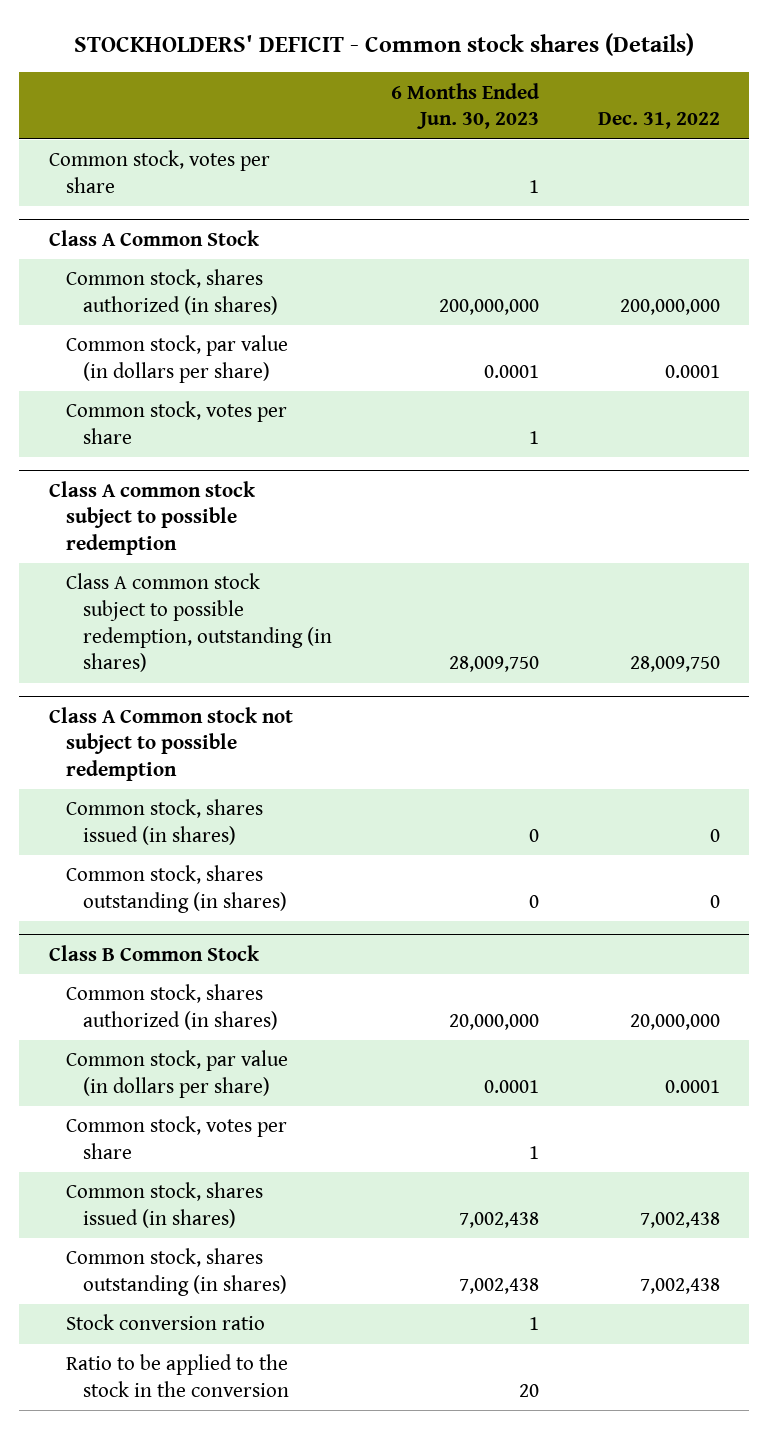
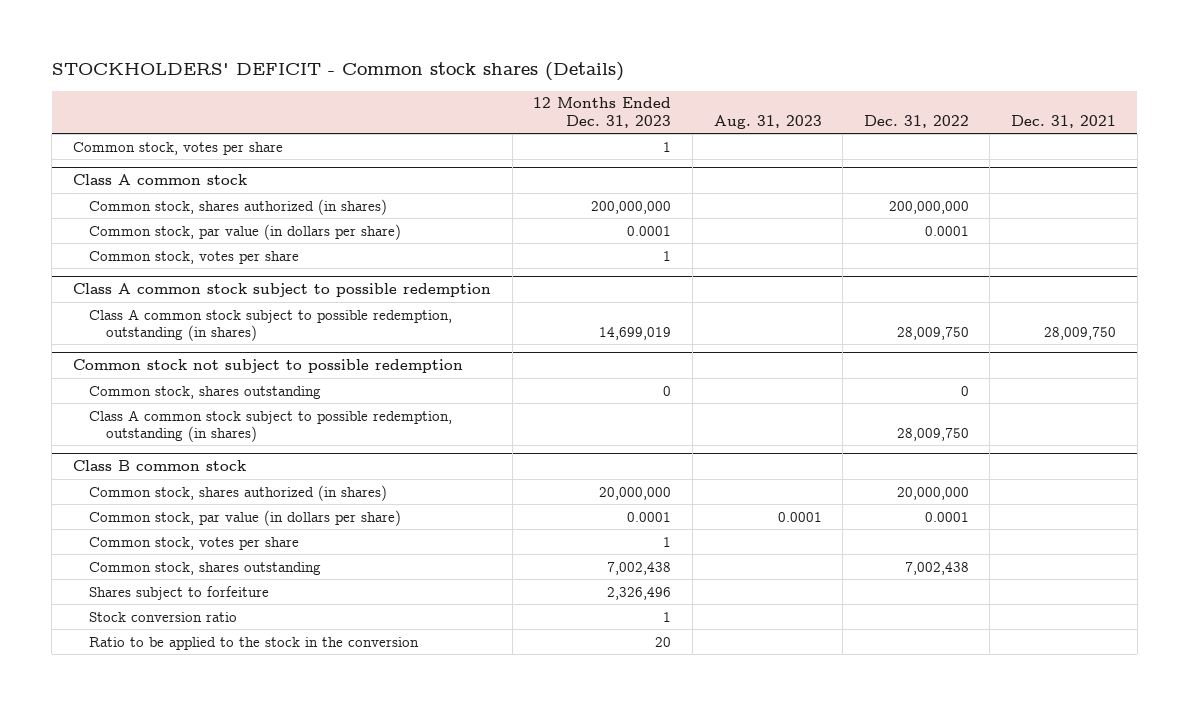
[390,82,539,130] 6 Months Ended Jun. 30, 2023 -> none
none -> [533,97,672,128] 12 Months Ended Dec. 31, 2023
none -> [713,114,822,129] Aug. 31, 2023
none -> [1011,114,1117,128] Dec. 31, 2021
[48,229,260,246] Class A Common Stock -> [72,174,247,186] Class A common stock
[65,799,263,845] Common stock, shares issued (in shares) -> none
[48,706,293,781] Class A Common stock not subject to possible redemption -> [72,359,463,374] Common stock not subject to possible redemption
[65,865,288,913] Common stock, shares outstanding (in shares) -> [89,385,322,399] Common stock, shares outstanding
none -> [89,409,453,443] Class A common stock subject to possible redemption, outstanding (in shares)
[48,944,260,961] Class B Common Stock -> [72,460,246,472] Class B common stock
[65,1182,263,1228] Common stock, shares issued (in shares) -> none
[65,1248,288,1296] Common stock, shares outstanding (in shares) -> [89,561,322,575] Common stock, shares outstanding
none -> [89,585,270,600] Shares subject to forfeiture

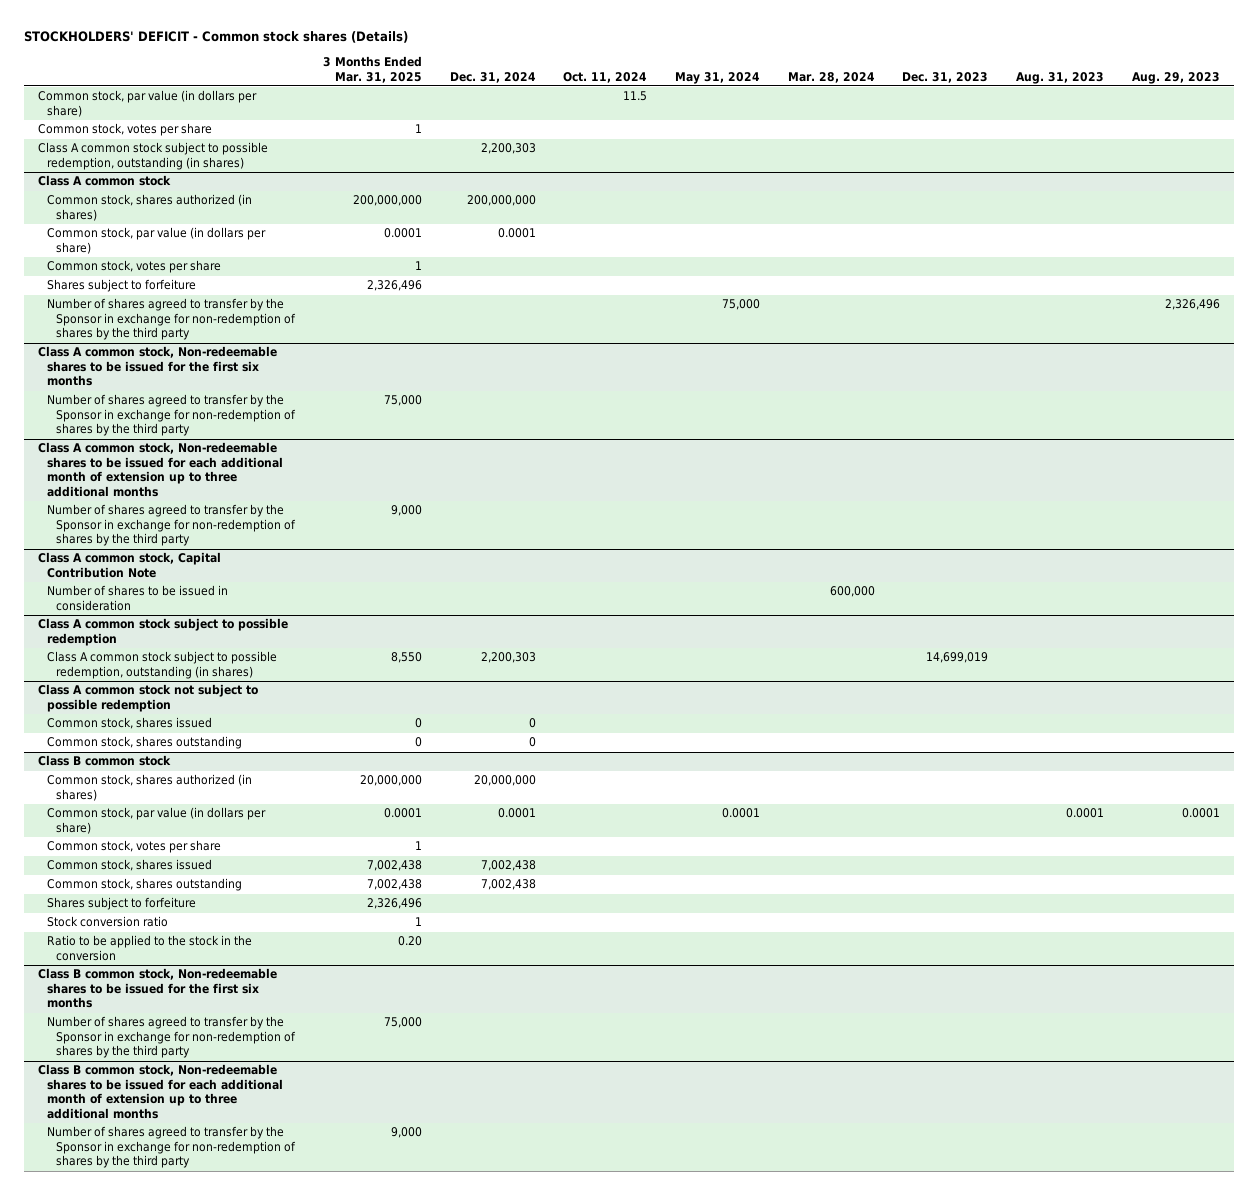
[533,97,672,128] 12 Months Ended Dec. 31, 2023 -> none
[863,114,969,128] Dec. 31, 2022 -> none
[1011,114,1117,128] Dec. 31, 2021 -> none
none -> [322,56,422,83] 3 Months Ended Mar. 31, 2025
none -> [449,71,536,83] Dec. 31, 2024
none -> [563,71,648,83] Oct. 11, 2024
none -> [674,71,760,84] May 31, 2024
none -> [787,71,875,83] Mar. 28, 2024
none -> [902,71,989,83] Dec. 31, 2023
none -> [1131,71,1220,84] Aug. 29, 2023
none -> [37,90,257,117] Common stock, par value (in dollars per share)
none -> [37,142,268,170] Class A common stock subject to possible redemption, outstanding (in shares)
none -> [47,279,197,293] Shares subject to forfeiture
none -> [47,298,297,341] Number of shares agreed to transfer by the Sponsor in exchange for non-redemption of shares by the third party
none -> [37,346,277,387] Class A common stock, Non-redeemable shares to be issued for the first six months
none -> [47,394,297,437] Number of shares agreed to transfer by the Sponsor in exchange for non-redemption of shares by the third party
none -> [37,442,284,497] Class A common stock, Non-redeemable shares to be issued for each additional month of extension up to three additional months
none -> [47,504,297,547] Number of shares agreed to transfer by the Sponsor in exchange for non-redemption of shares by the third party
none -> [37,552,221,578] Class A common stock, Capital Contribution Note
none -> [47,585,229,611] Number of shares to be issued in consideration
[72,359,463,374] Common stock not subject to possible redemption -> [37,684,258,712] Class A common stock not subject to possible redemption
none -> [47,717,213,730] Common stock, shares issued
[89,409,453,443] Class A common stock subject to possible redemption, outstanding (in shares) -> none
none -> [47,859,213,872] Common stock, shares issued
none -> [37,968,277,1009] Class B common stock, Non-redeemable shares to be issued for the first six months
none -> [47,1016,297,1059] Number of shares agreed to transfer by the Sponsor in exchange for non-redemption of shares by the third party
none -> [37,1064,284,1119] Class B common stock, Non-redeemable shares to be issued for each additional month of extension up to three additional months
none -> [47,1126,297,1169] Number of shares agreed to transfer by the Sponsor in exchange for non-redemption of shares by the third party

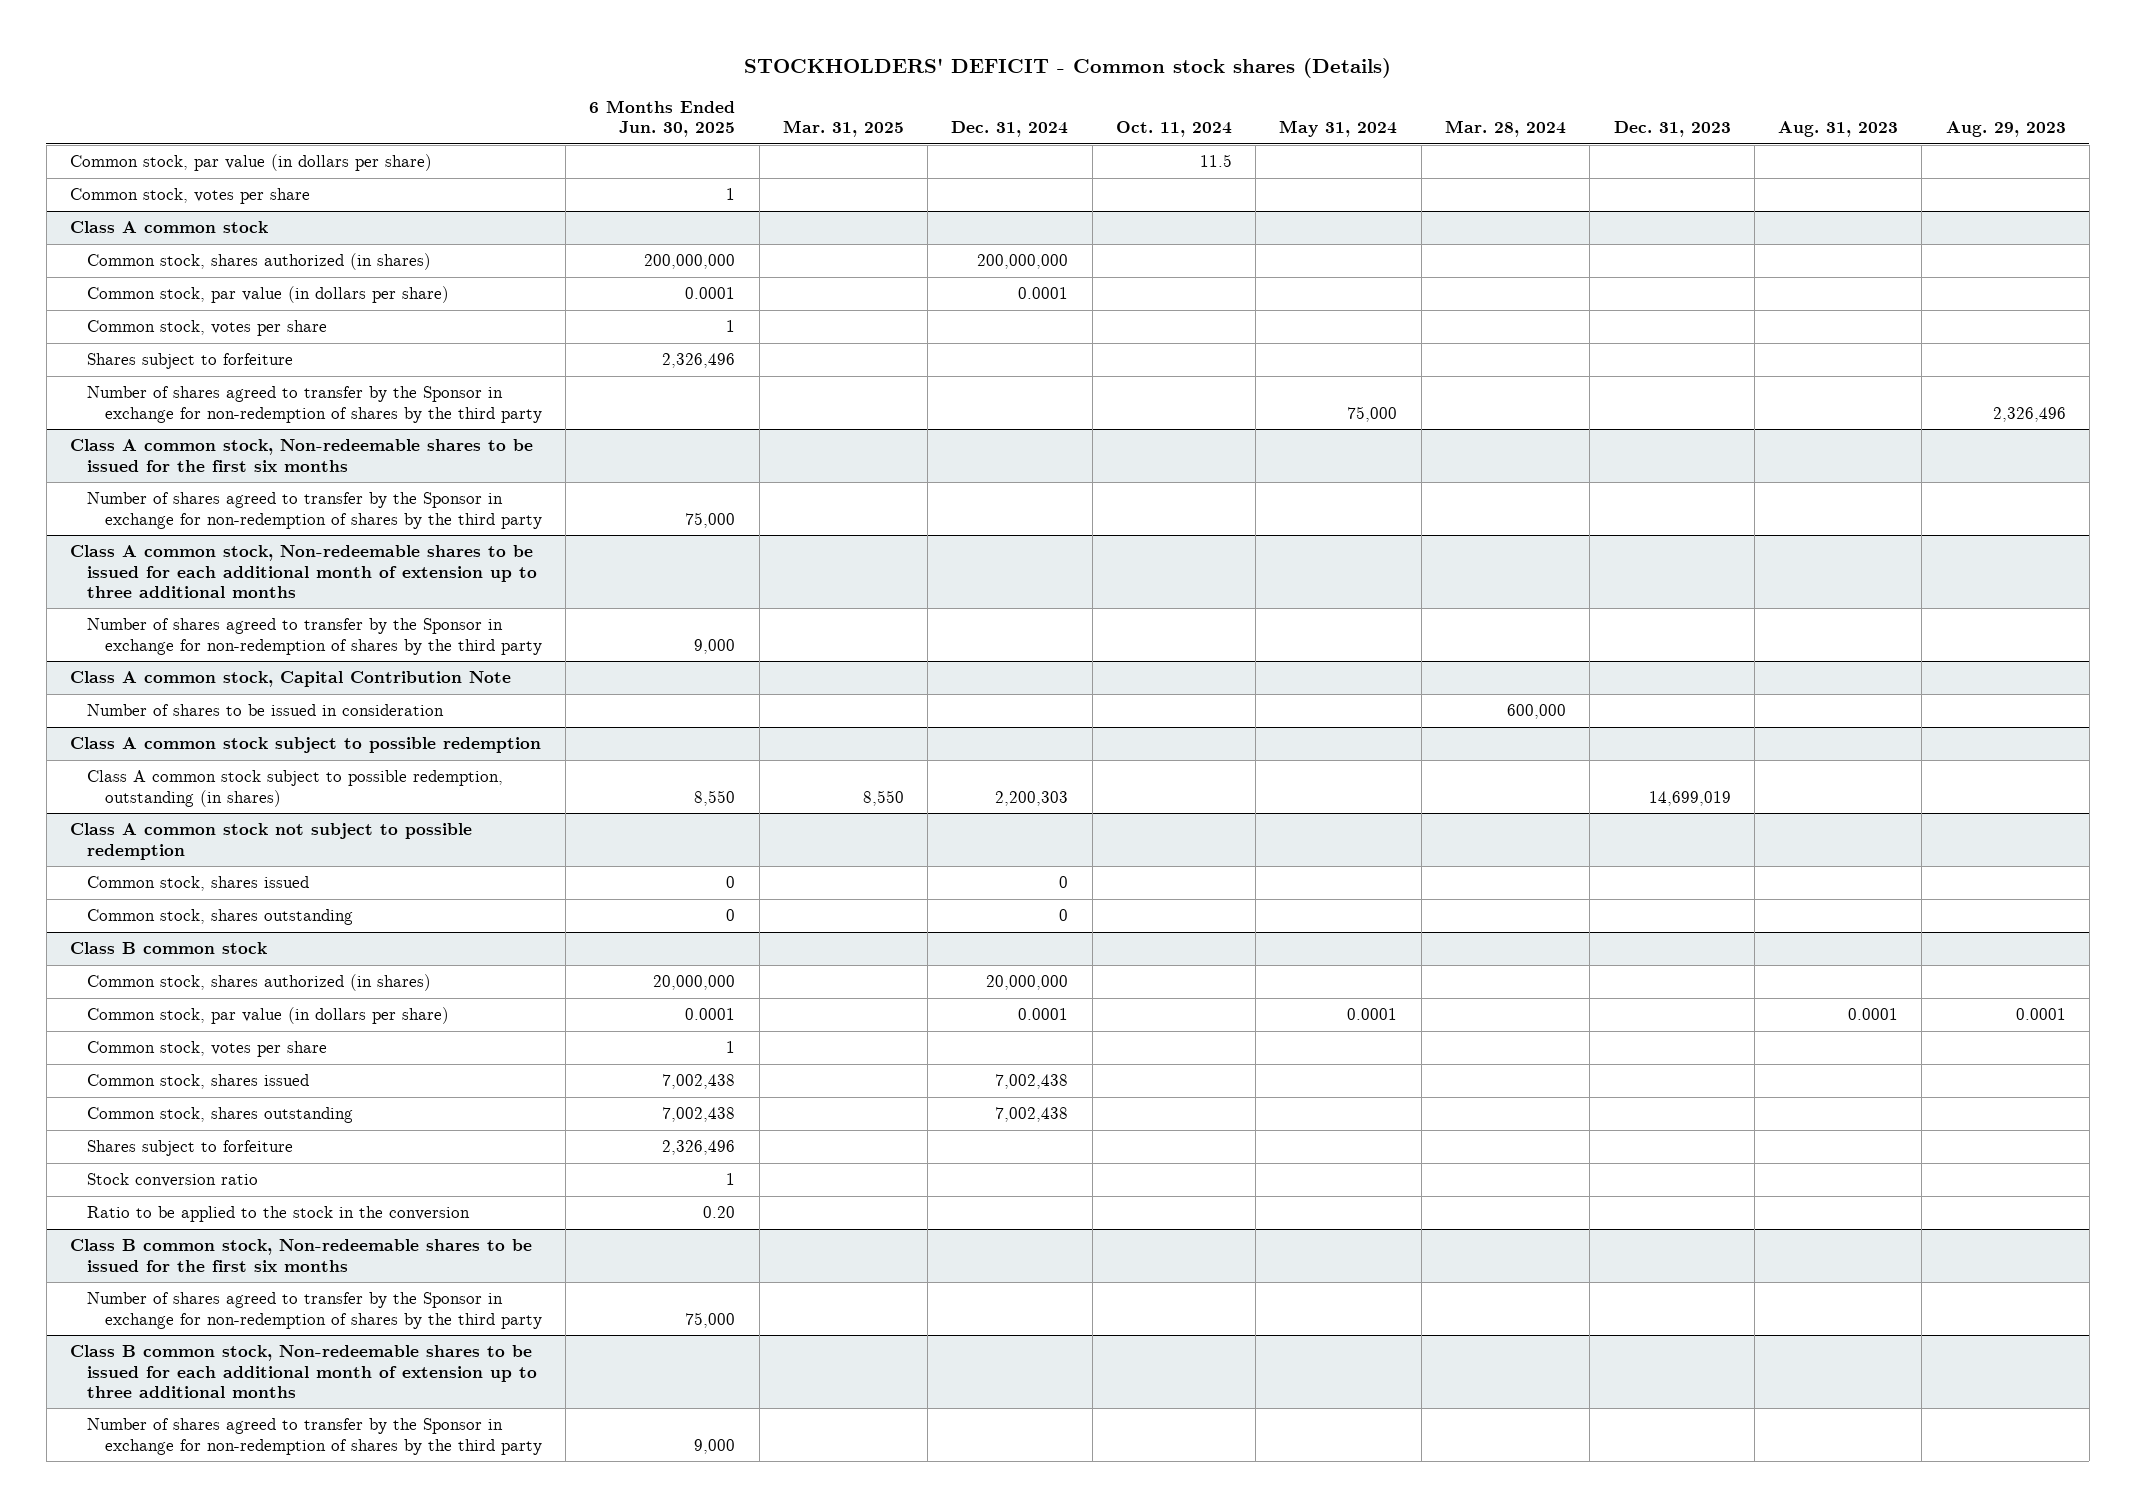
[322,56,422,83] 3 Months Ended Mar. 31, 2025 -> none
none -> [589,99,736,137] 6 Months Ended Jun. 30, 2025
none -> [782,119,904,137] Mar. 31, 2025
[37,142,268,170] Class A common stock subject to possible redemption, outstanding (in shares) -> none

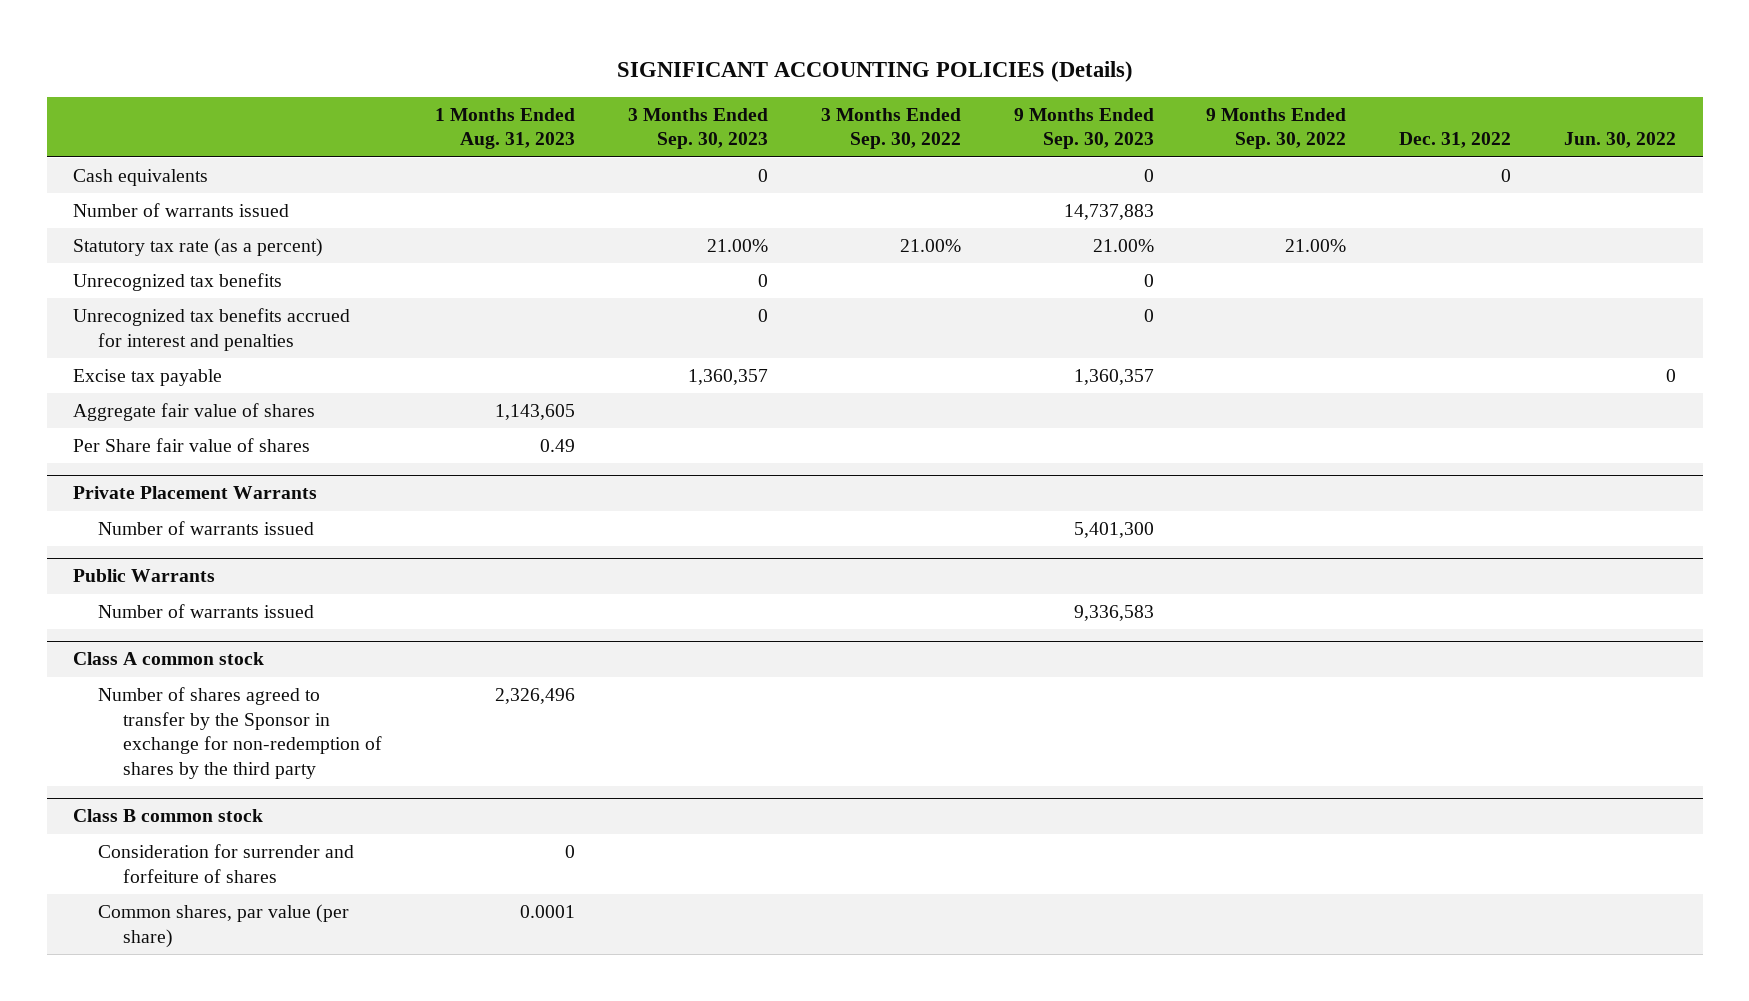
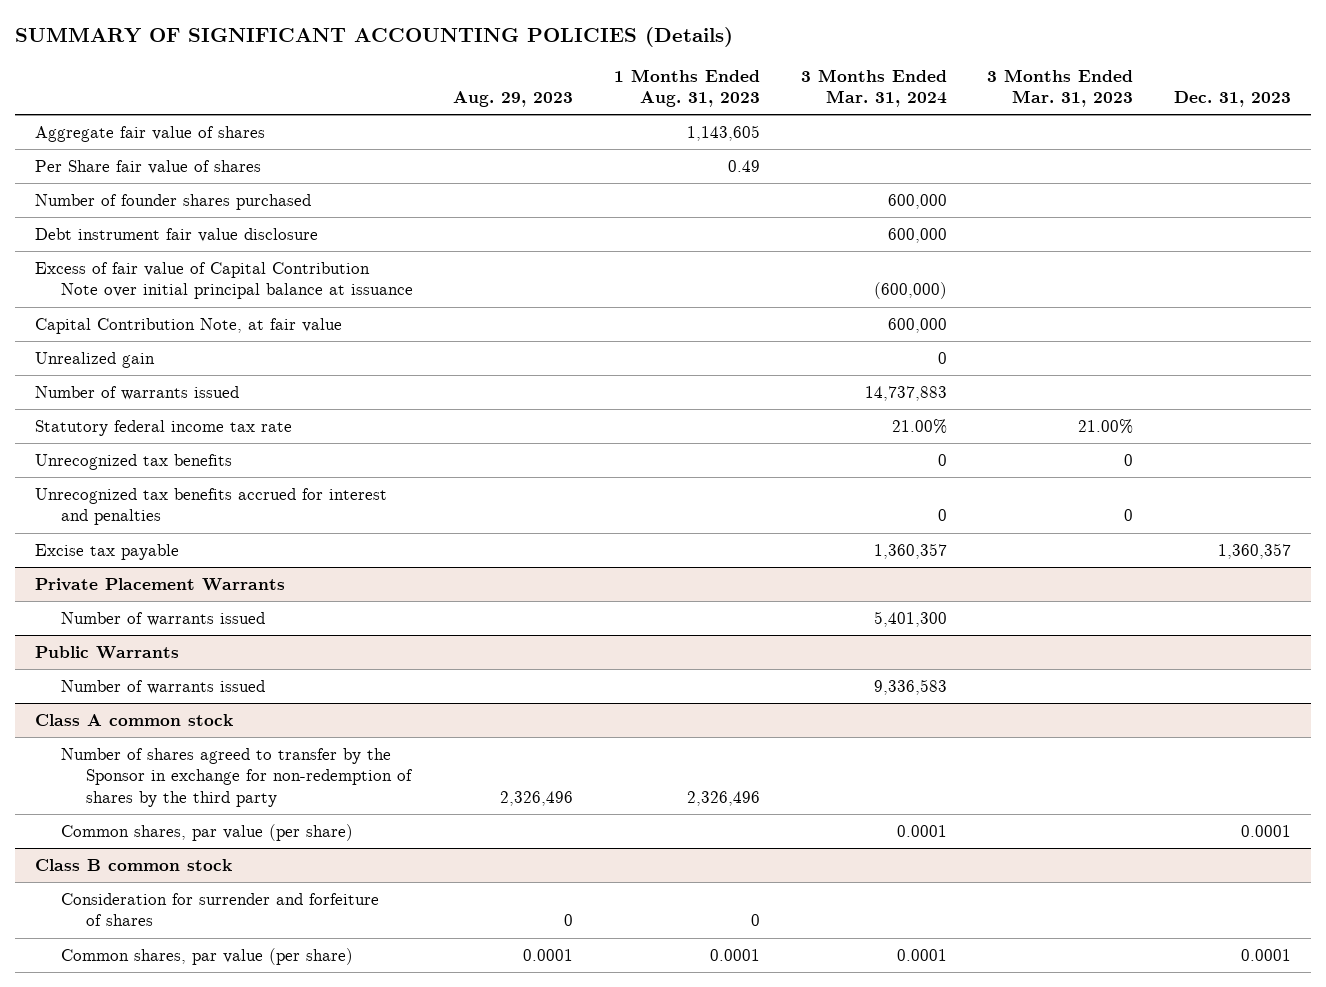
[616,61,1133,83] SIGNIFICANT ACCOUNTING POLICIES (Details) -> [15,26,734,47] SUMMARY OF SIGNIFICANT ACCOUNTING POLICIES (Details)
[627,107,768,150] 3 Months Ended Sep. 30, 2023 -> none
[820,107,961,150] 3 Months Ended Sep. 30, 2022 -> none
[1013,107,1154,150] 9 Months Ended Sep. 30, 2023 -> none
[1206,107,1347,150] 9 Months Ended Sep. 30, 2022 -> none
[1399,132,1512,149] Dec. 31, 2022 -> none
[1564,132,1677,149] Jun. 30, 2022 -> none
none -> [453,91,574,108] Aug. 29, 2023
none -> [800,68,947,108] 3 Months Ended Mar. 31, 2024
none -> [987,68,1134,108] 3 Months Ended Mar. 31, 2023
none -> [1173,91,1291,108] Dec. 31, 2023
[73,168,209,186] Cash equivalents -> none
[73,402,316,421] Aggregate fair value of shares -> [35,126,266,143] Aggregate fair value of shares
[73,437,311,452] Per Share fair value of shares -> [35,160,262,175] Per Share fair value of shares
none -> [35,194,312,211] Number of founder shares purchased
none -> [35,228,319,243] Debt instrument fair value disclosure
none -> [35,262,413,300] Excess of fair value of Capital Contribution Note over initial principal balance at issuance
none -> [35,318,343,335] Capital Contribution Note, at fair value
none -> [35,352,156,369] Unrealized gain
[73,237,324,257] Statutory tax rate (as a percent) -> [35,420,293,437] Statutory federal income tax rate
none -> [60,824,353,842] Common shares, par value (per share)

